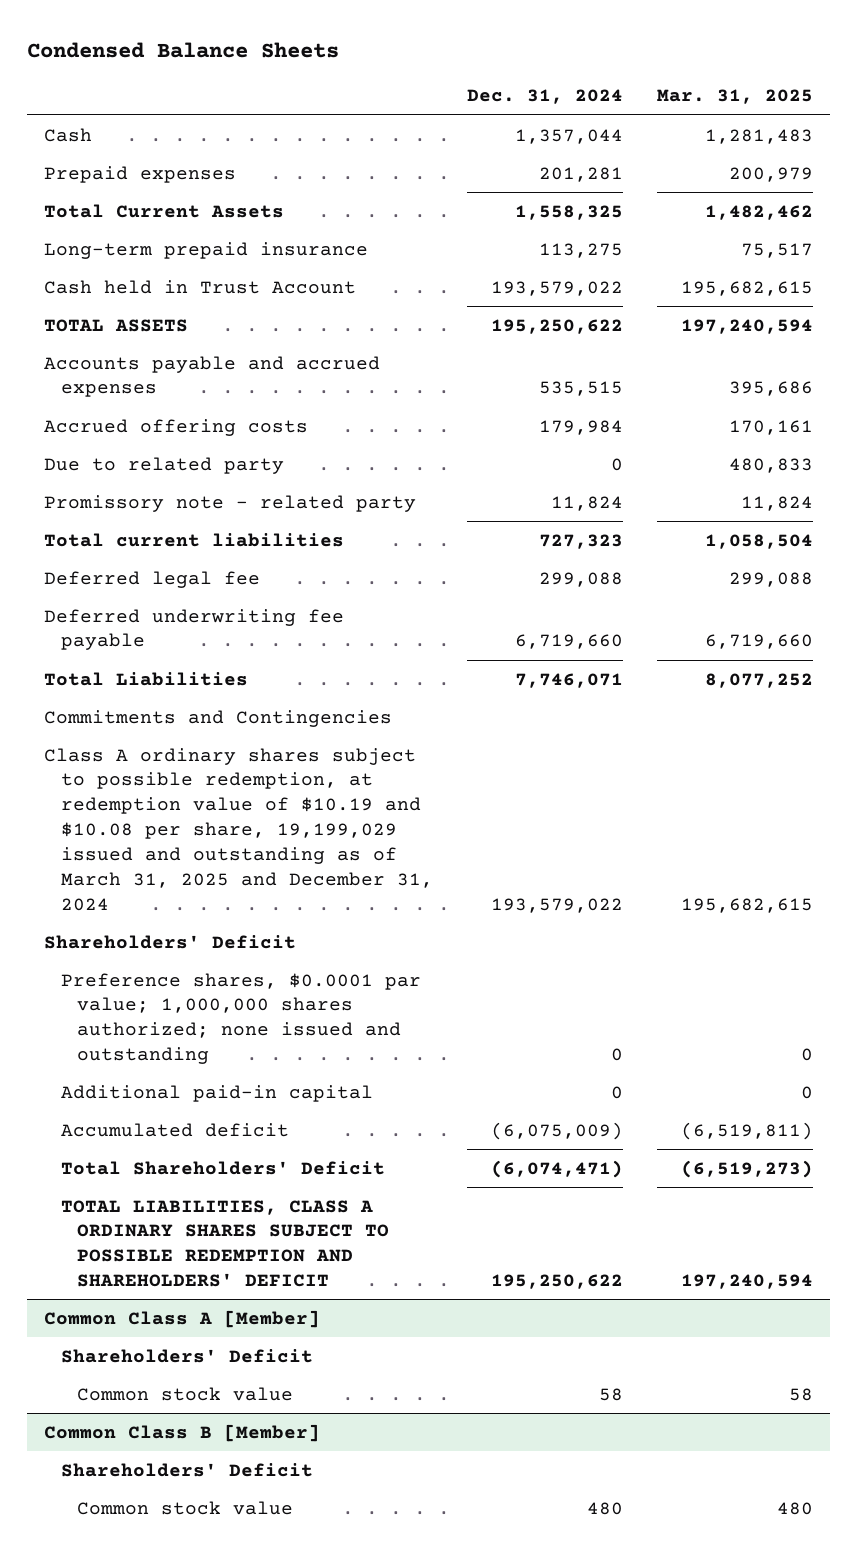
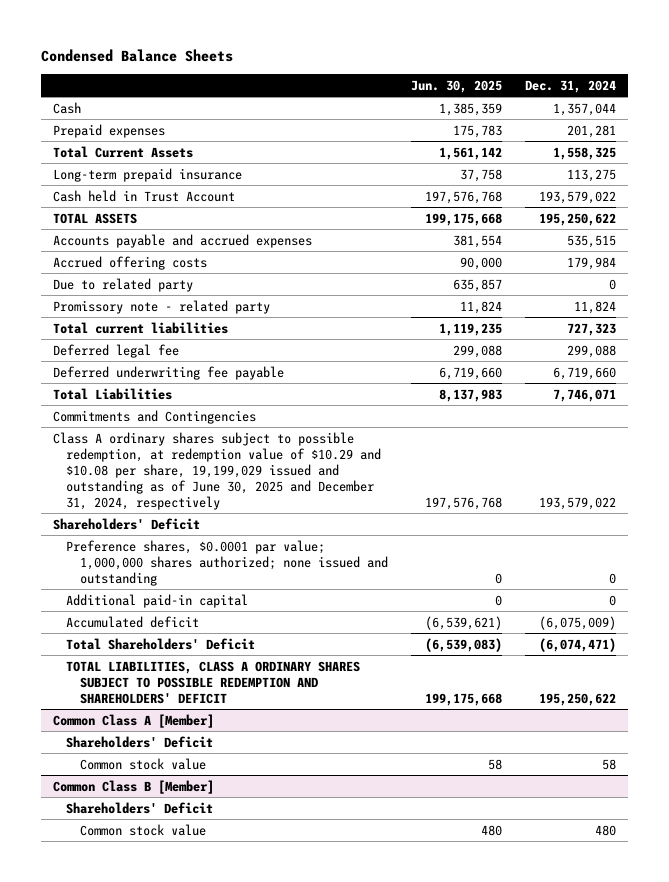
[656,89,813,105] Mar. 31, 2025 -> none
none -> [411,79,503,93] Jun. 30, 2025
[44,747,433,911] Class A ordinary shares subject to possible redemption, at redemption value of $10.19 and $10.08 per share, 19,199,029 issued and outstanding as of March 31, 2025 and December 31, 2024 -> [53,431,382,510] Class A ordinary shares subject to possible redemption, at redemption value of $10.29 and $10.08 per share, 19,199,029 issued and outstanding as of June 30, 2025 and December 31, 2024, respectively

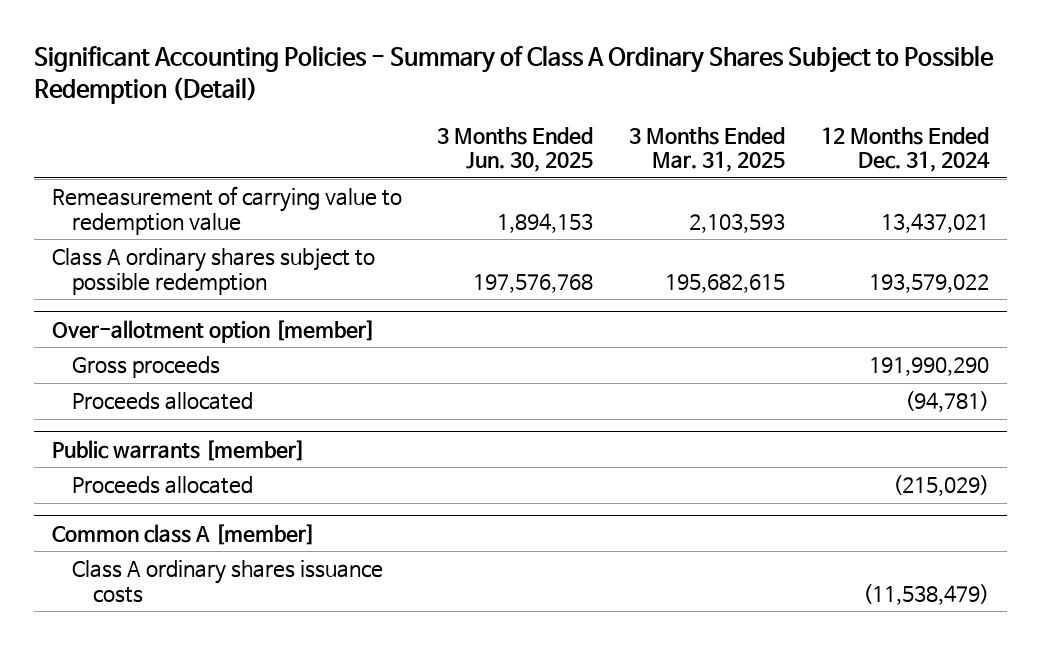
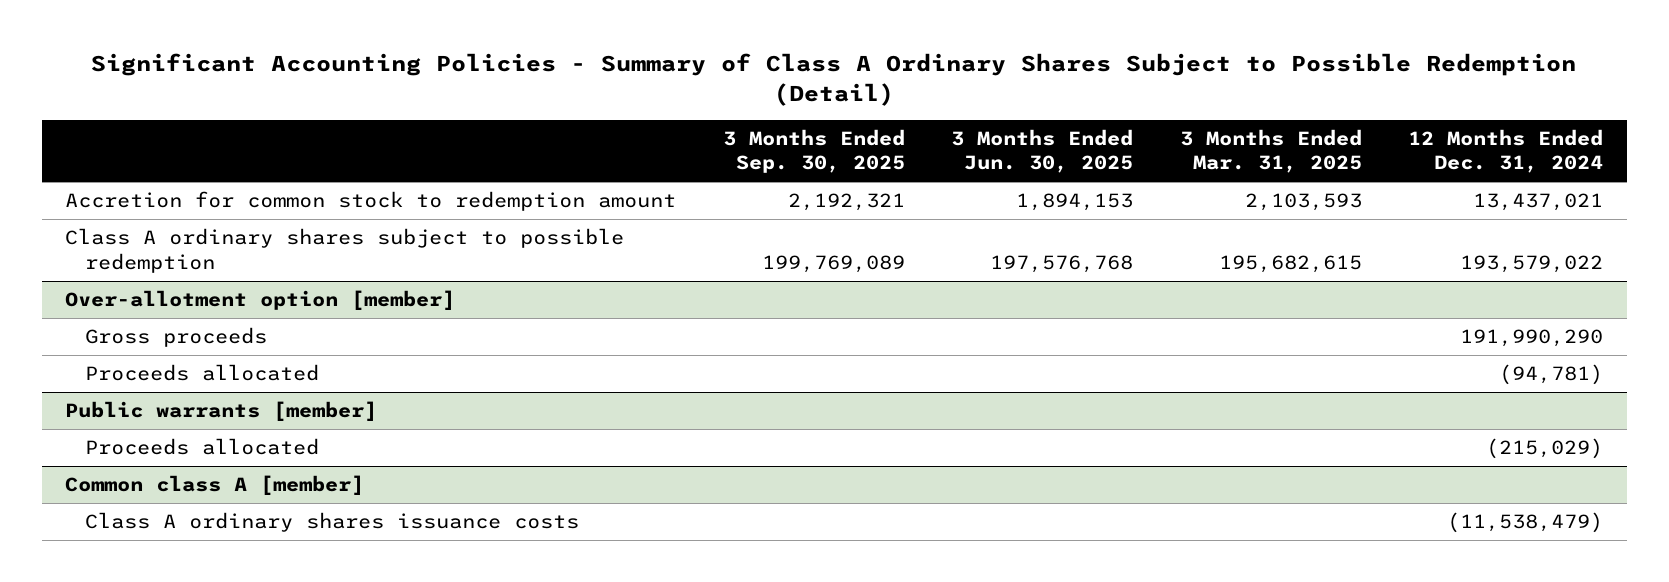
none -> [722,128,905,174] 3 Months Ended Sep. 30, 2025
[51,186,402,235] Remeasurement of carrying value to redemption value -> [65,191,677,212] Accretion for common stock to redemption amount

